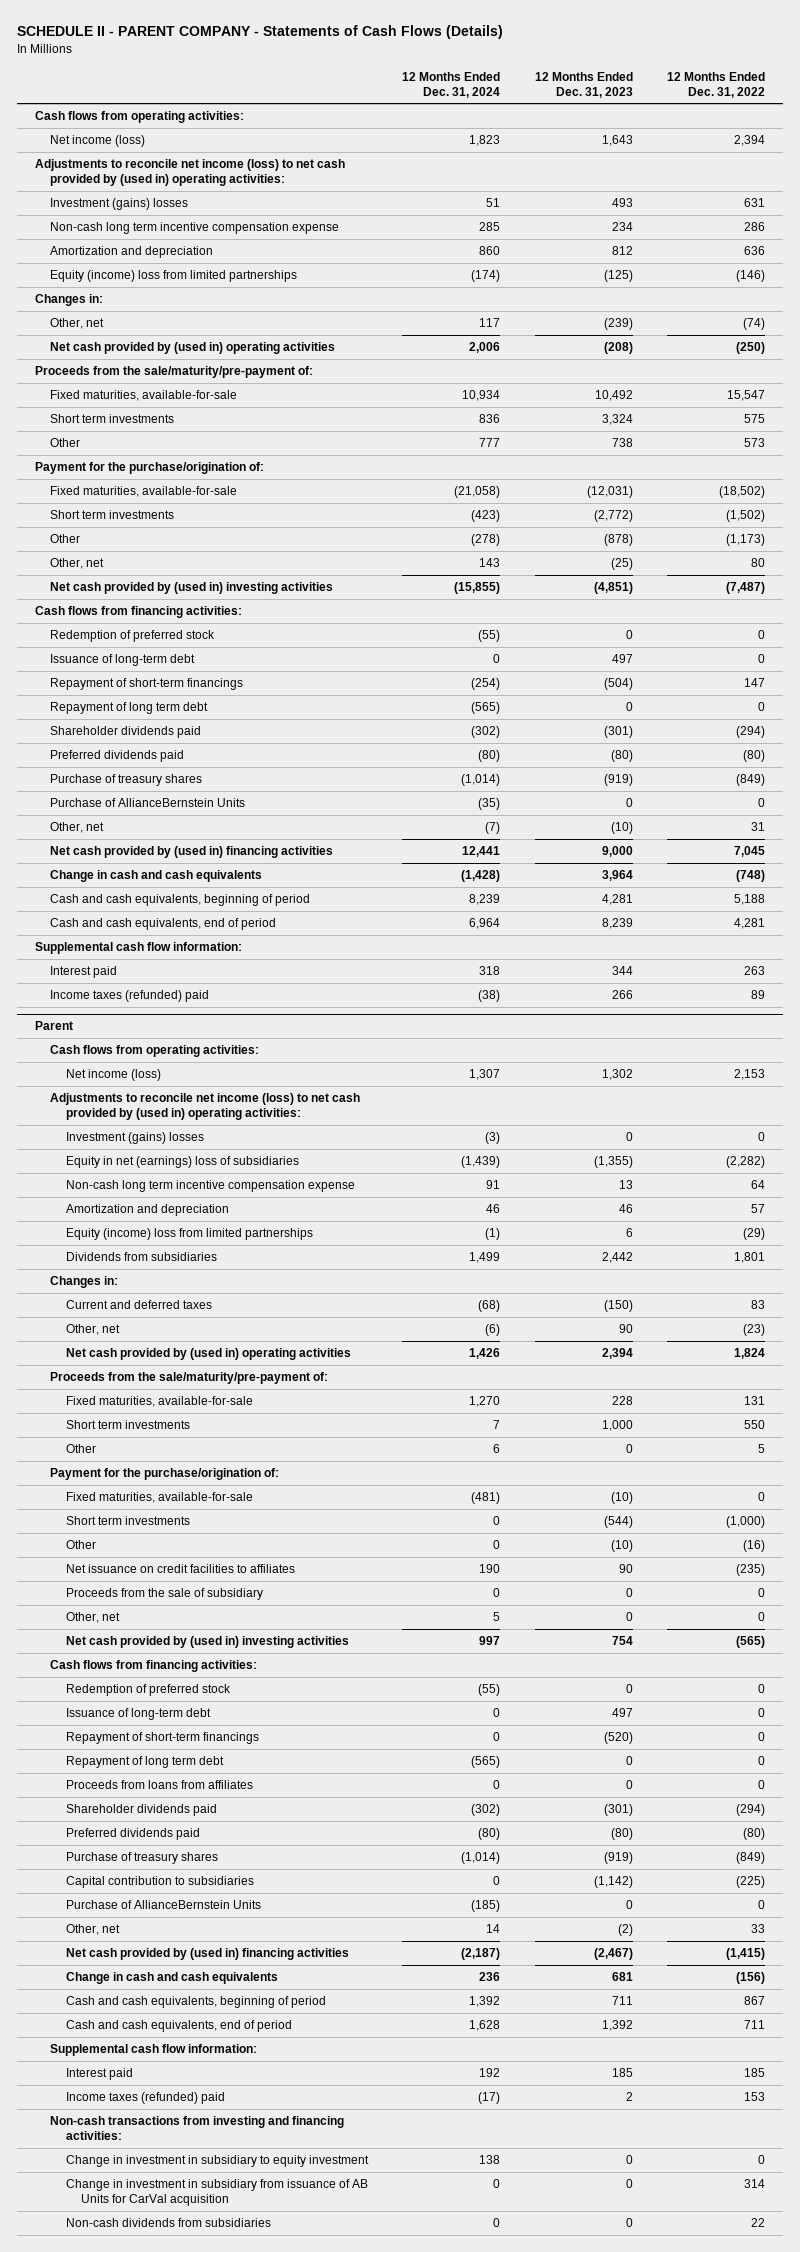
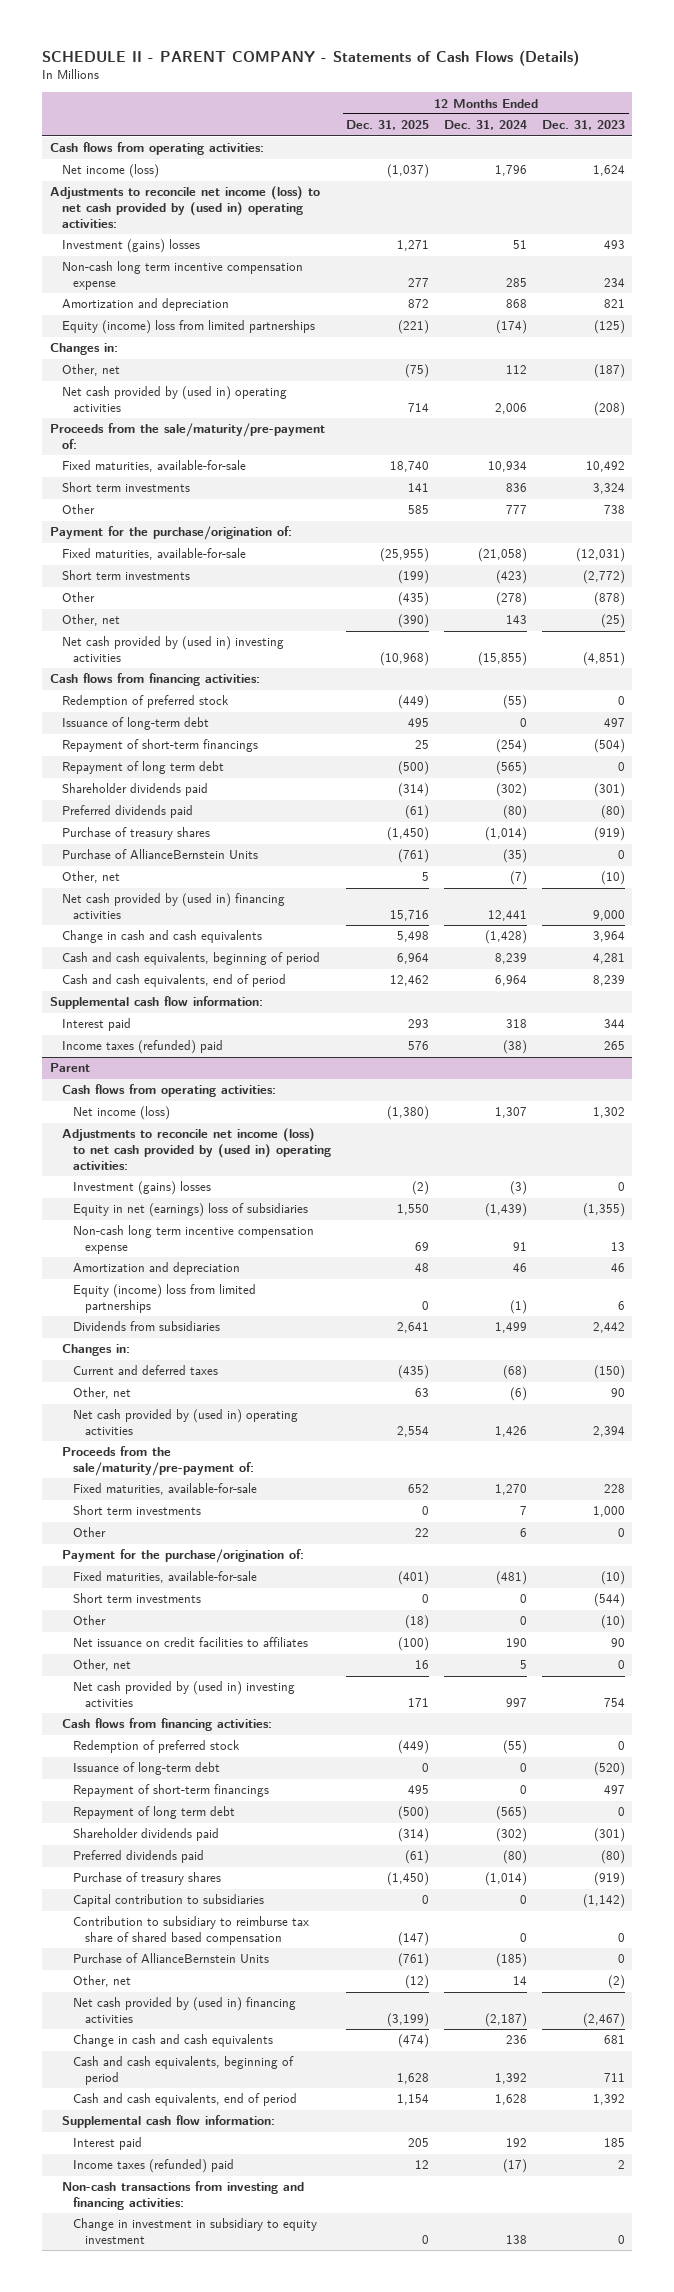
[667,71,766,98] 12 Months Ended Dec. 31, 2022 -> none
none -> [346,120,430,131] Dec. 31, 2025
[469,135,501,147] 1,823 -> [495,165,528,177] 1,796
[601,135,633,147] 1,643 -> [592,165,625,177] 1,624
[479,246,501,256] 860 -> [506,299,528,309] 868
[611,246,633,256] 812 -> [603,299,625,309] 821
[479,318,501,328] 117 -> [506,365,528,375] 112
[603,318,633,331] (239) -> [593,364,625,379] (187)
[611,990,633,1000] 266 -> [603,1041,625,1051] 265
[65,1588,263,1601] Proceeds from the sale of subsidiary -> none
[611,1708,633,1718] 497 -> [593,1762,625,1777] (520)
[603,1732,633,1745] (520) -> [603,1785,625,1795] 497
[65,1780,253,1790] Proceeds from loans from affiliates -> none
none -> [73,1916,310,1945] Contribution to subsidiary to reimburse tax share of shared based compensation
[65,2179,368,2206] Change in investment in subsidiary from issuance of AB Units for CarVal acquisition -> none
[65,2218,271,2228] Non-cash dividends from subsidiaries -> none

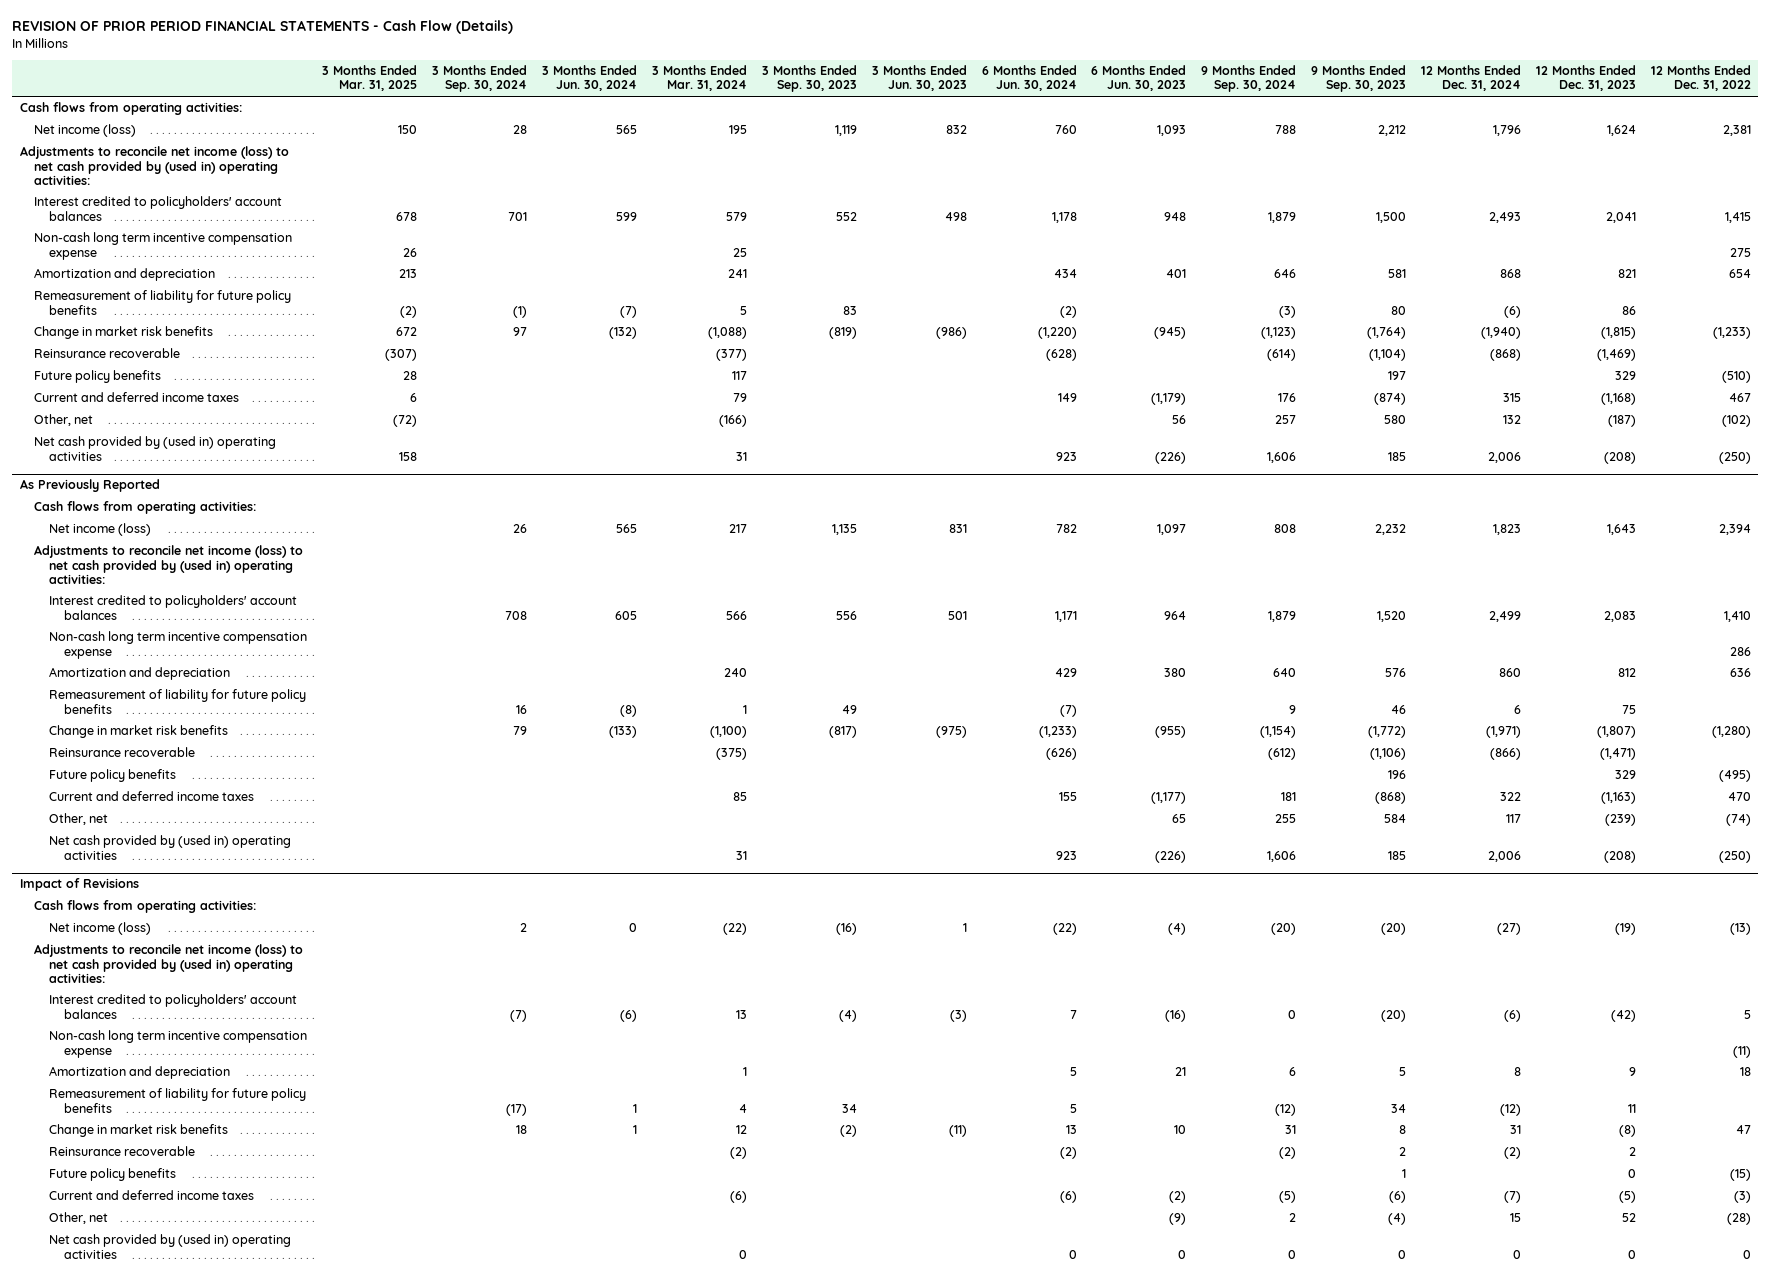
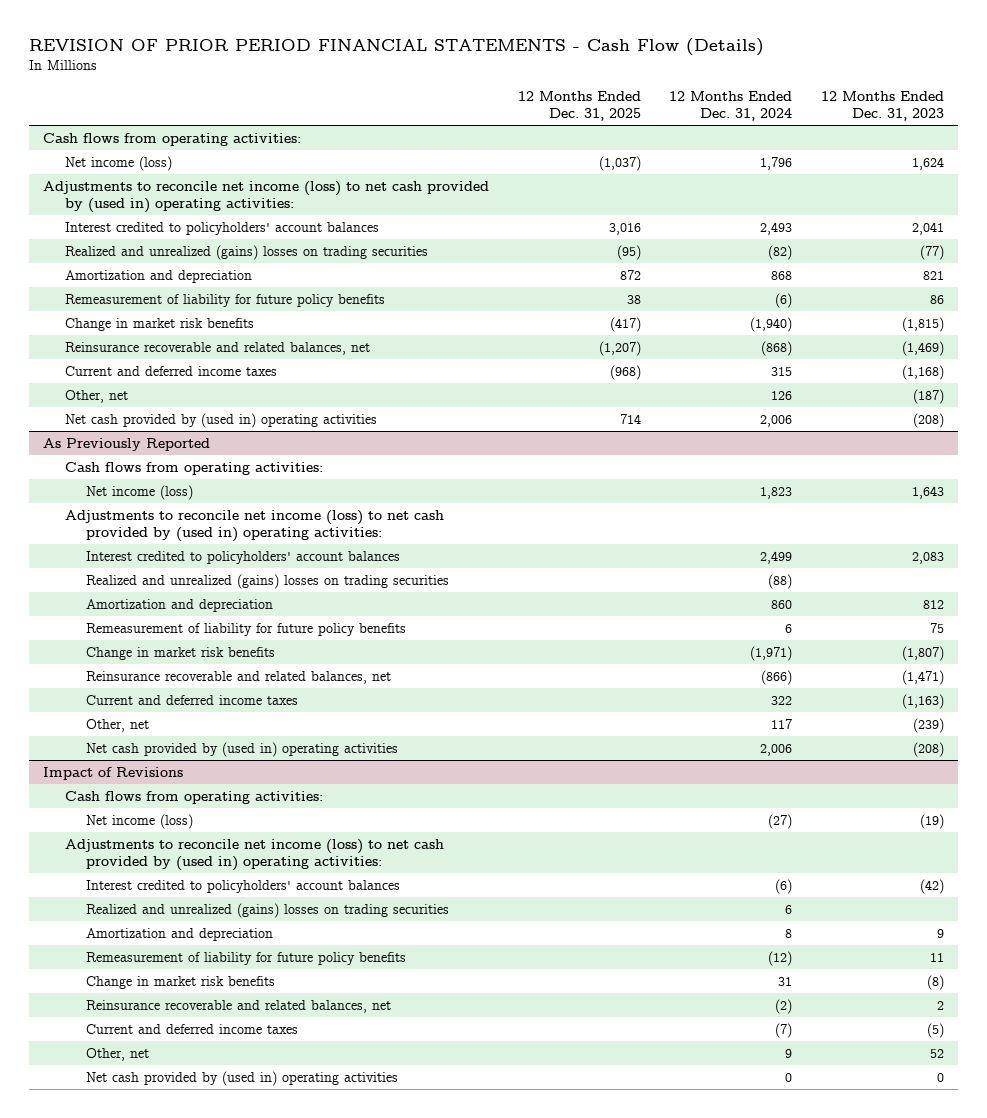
[322,65,418,92] 3 Months Ended Mar. 31, 2025 -> none
[432,65,528,93] 3 Months Ended Sep. 30, 2024 -> none
[542,65,638,92] 3 Months Ended Jun. 30, 2024 -> none
[651,65,747,92] 3 Months Ended Mar. 31, 2024 -> none
[761,65,857,93] 3 Months Ended Sep. 30, 2023 -> none
[871,65,967,92] 3 Months Ended Jun. 30, 2023 -> none
[981,65,1077,92] 6 Months Ended Jun. 30, 2024 -> none
[1091,65,1187,92] 6 Months Ended Jun. 30, 2023 -> none
[1201,65,1297,93] 9 Months Ended Sep. 30, 2024 -> none
[1311,65,1407,93] 9 Months Ended Sep. 30, 2023 -> none
[1650,65,1751,92] 12 Months Ended Dec. 31, 2022 -> none
none -> [517,90,641,122] 12 Months Ended Dec. 31, 2025
[34,232,293,260] Non-cash long term incentive compensation expense -> none
none -> [64,244,428,260] Realized and unrealized (gains) losses on trading securities
[34,370,162,384] Future policy benefits -> none
[34,348,181,359] Reinsurance recoverable -> [64,341,370,355] Reinsurance recoverable and related balances, net
[1503,415,1522,425] 132 -> [771,390,793,400] 126
[49,631,308,659] Non-cash long term incentive compensation expense -> none
none -> [86,573,450,589] Realized and unrealized (gains) losses on trading securities
[49,769,177,783] Future policy benefits -> none
[49,747,196,758] Reinsurance recoverable -> [86,670,392,684] Reinsurance recoverable and related balances, net
[49,1030,308,1058] Non-cash long term incentive compensation expense -> none
none -> [86,902,450,918] Realized and unrealized (gains) losses on trading securities
[49,1168,177,1182] Future policy benefits -> none
[49,1146,196,1157] Reinsurance recoverable -> [86,999,392,1013] Reinsurance recoverable and related balances, net
[1510,1213,1522,1223] 15 -> [785,1048,793,1058] 9

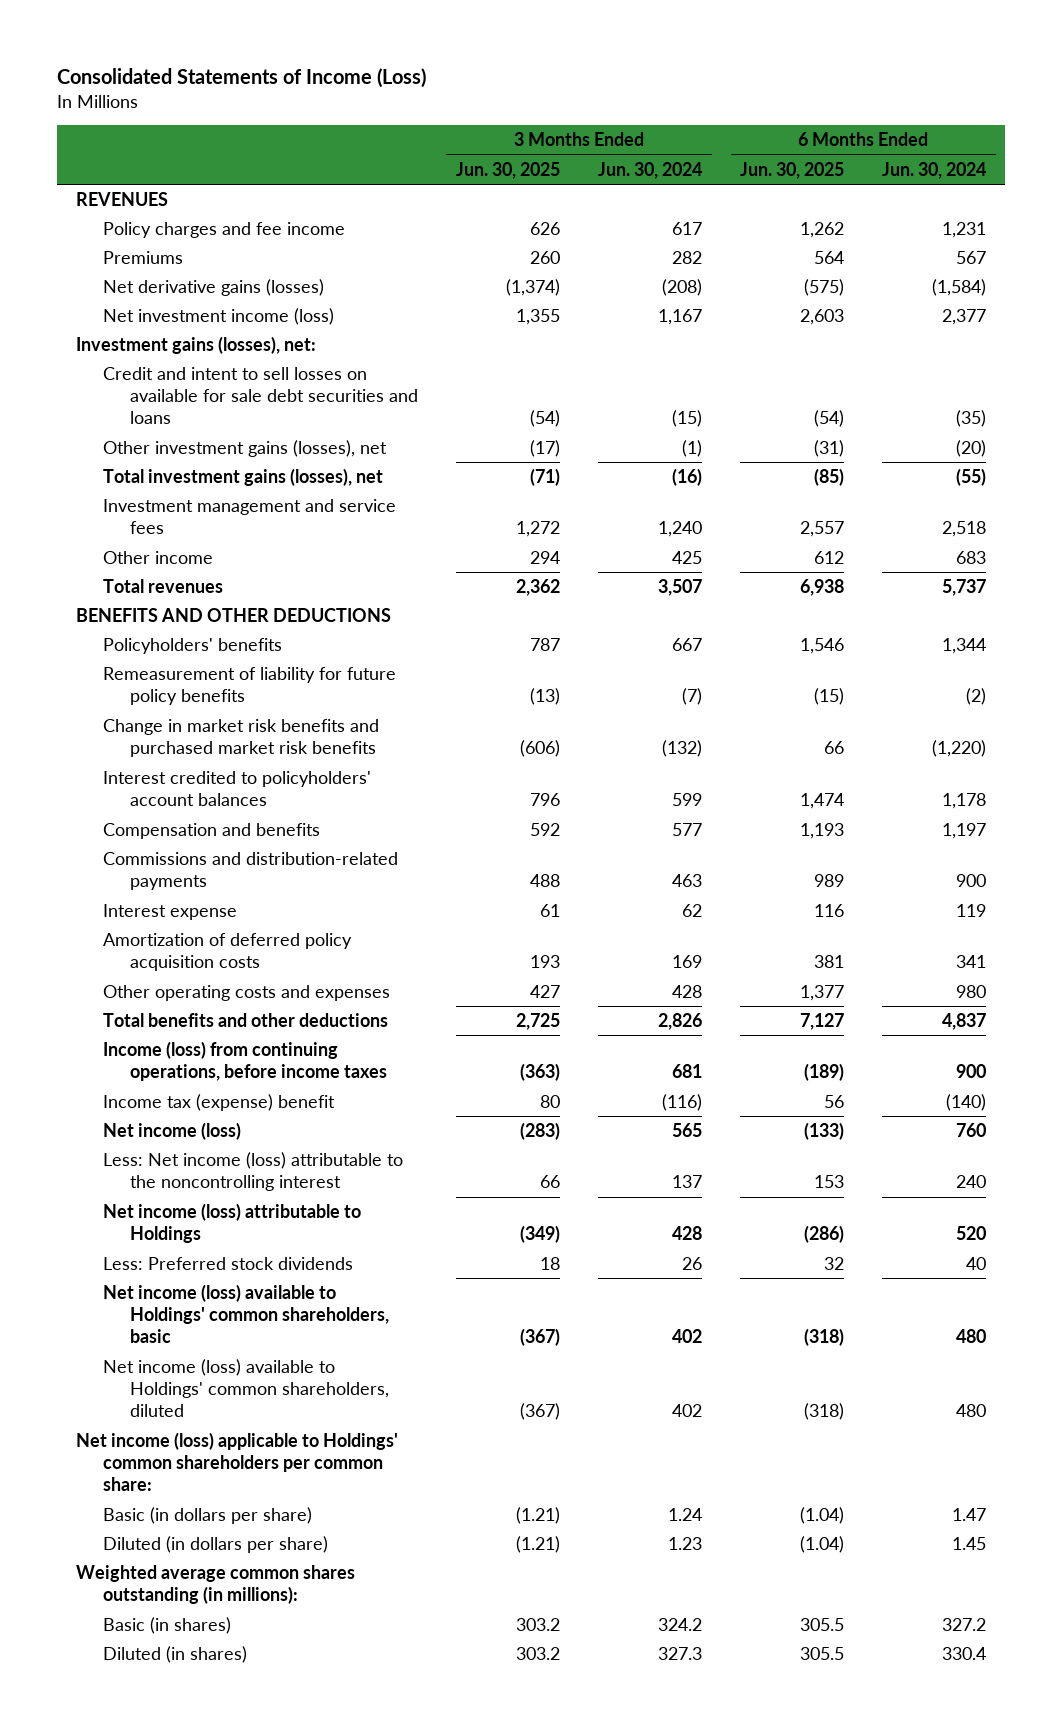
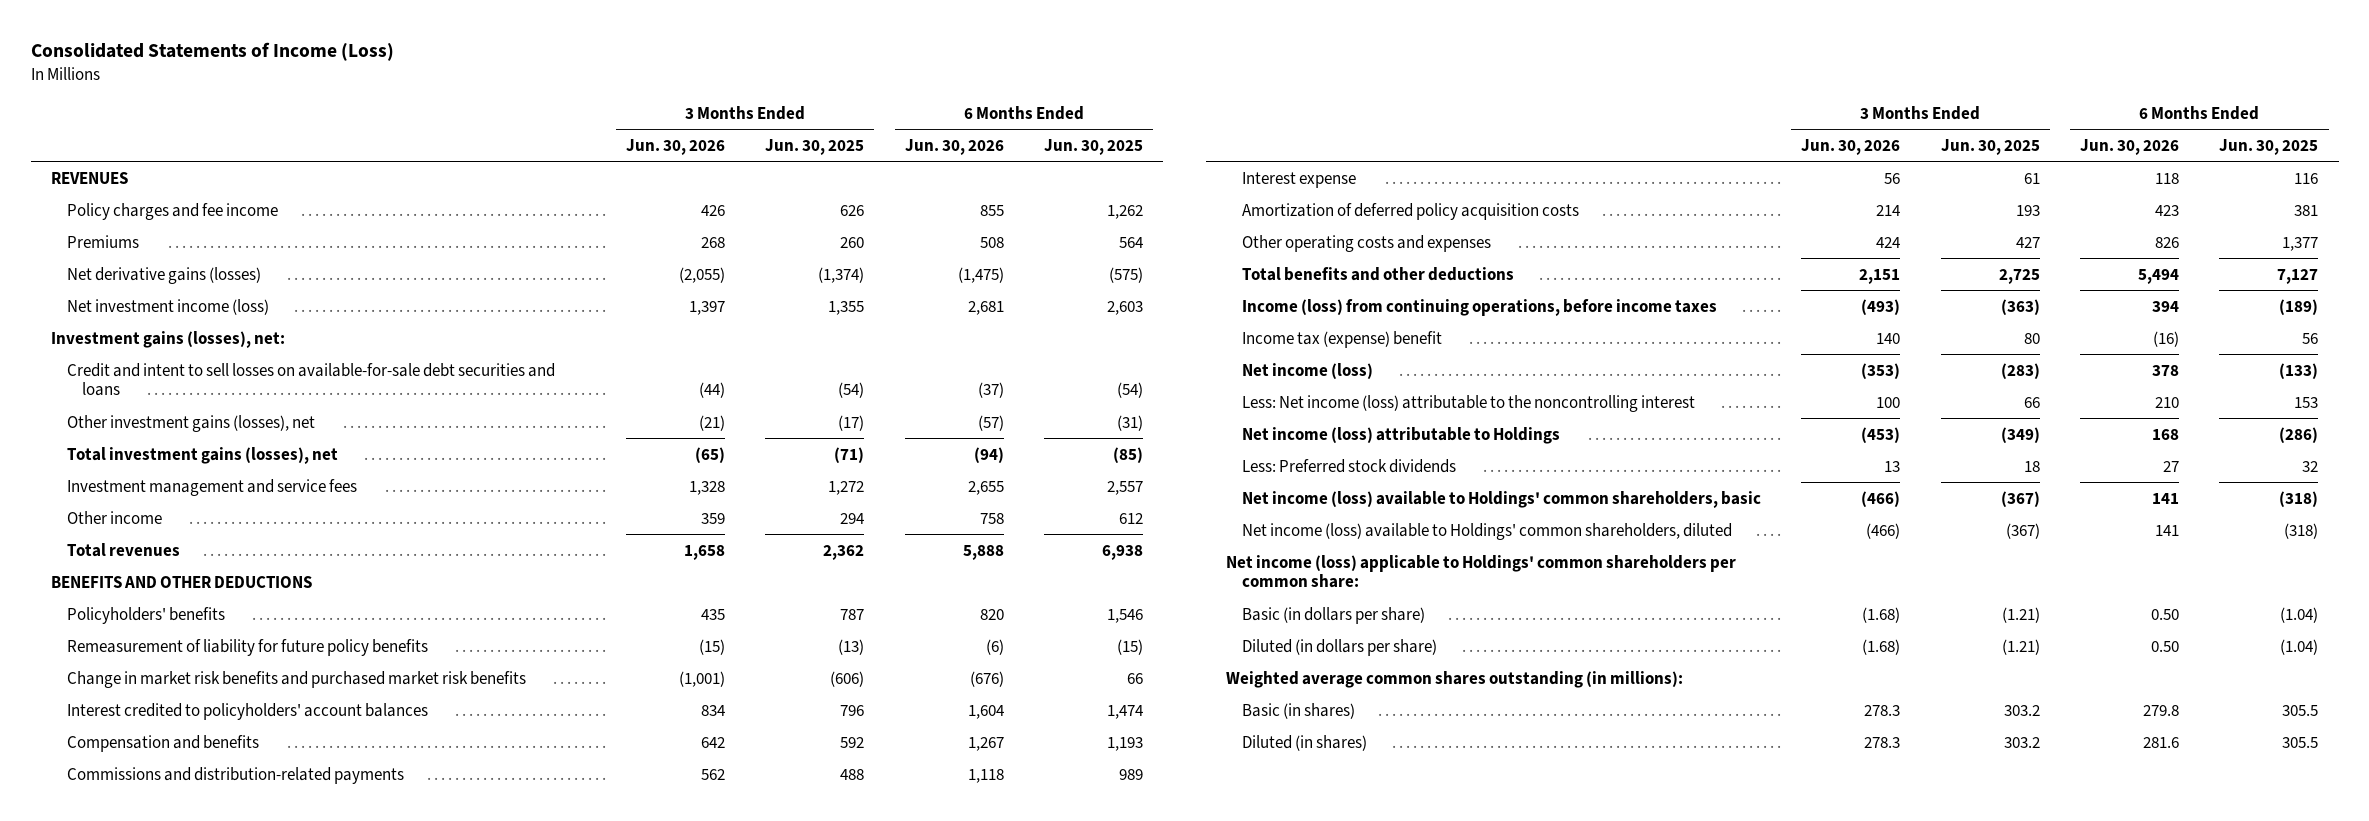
[598,161,703,179] Jun. 30, 2024 -> none
[882,161,987,179] Jun. 30, 2024 -> none
none -> [625,138,725,155] Jun. 30, 2026
none -> [904,138,1004,155] Jun. 30, 2026
[103,367,418,425] Credit and intent to sell losses on available for sale debt securities and loans -> [66,362,555,397] Credit and intent to sell losses on available-for-sale debt securities and loans

